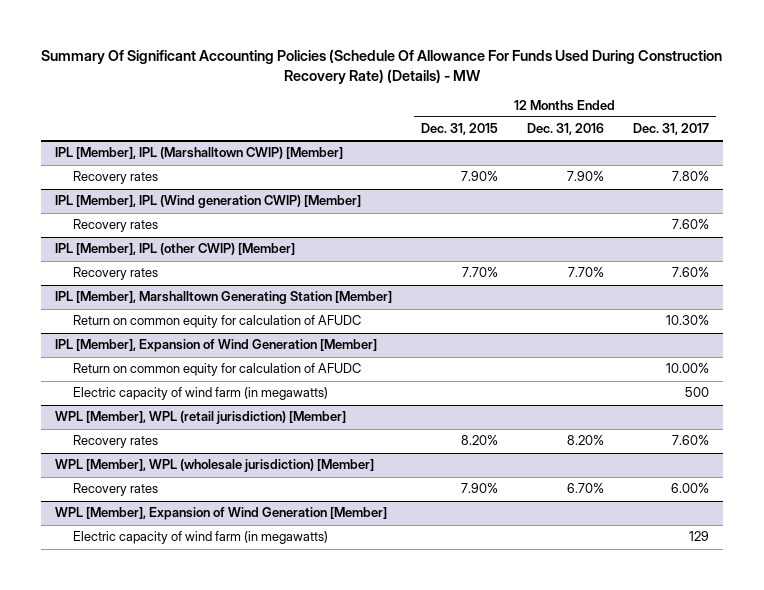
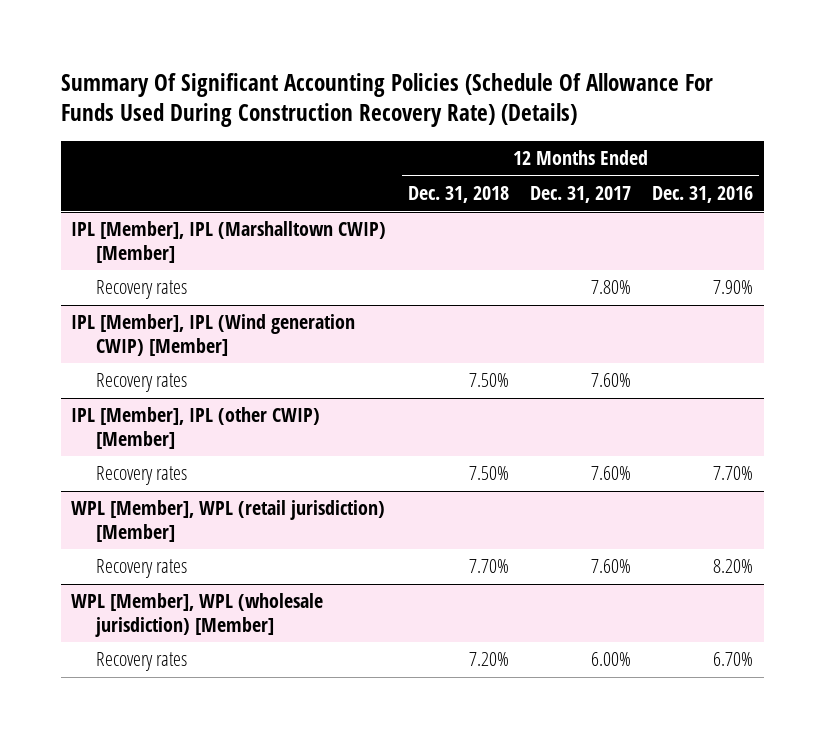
[41,48,723,84] Summary Of Significant Accounting Policies (Schedule Of Allowance For Funds Used During Construction Recovery Rate) (Details) - MW -> [60,73,713,128] Summary Of Significant Accounting Policies (Schedule Of Allowance For Funds Used During Construction Recovery Rate) (Details)
[421,123,499,136] Dec. 31, 2015 -> none
none -> [407,186,509,204] Dec. 31, 2018
[55,291,393,305] IPL [Member], Marshalltown Generating Station [Member] -> none
[73,315,362,329] Return on common equity for calculation of AFUDC -> none
[55,339,378,353] IPL [Member], Expansion of Wind Generation [Member] -> none
[73,363,362,377] Return on common equity for calculation of AFUDC -> none
[73,387,329,401] Electric capacity of wind farm (in megawatts) -> none
[55,507,388,521] WPL [Member], Expansion of Wind Generation [Member] -> none
[73,531,329,545] Electric capacity of wind farm (in megawatts) -> none

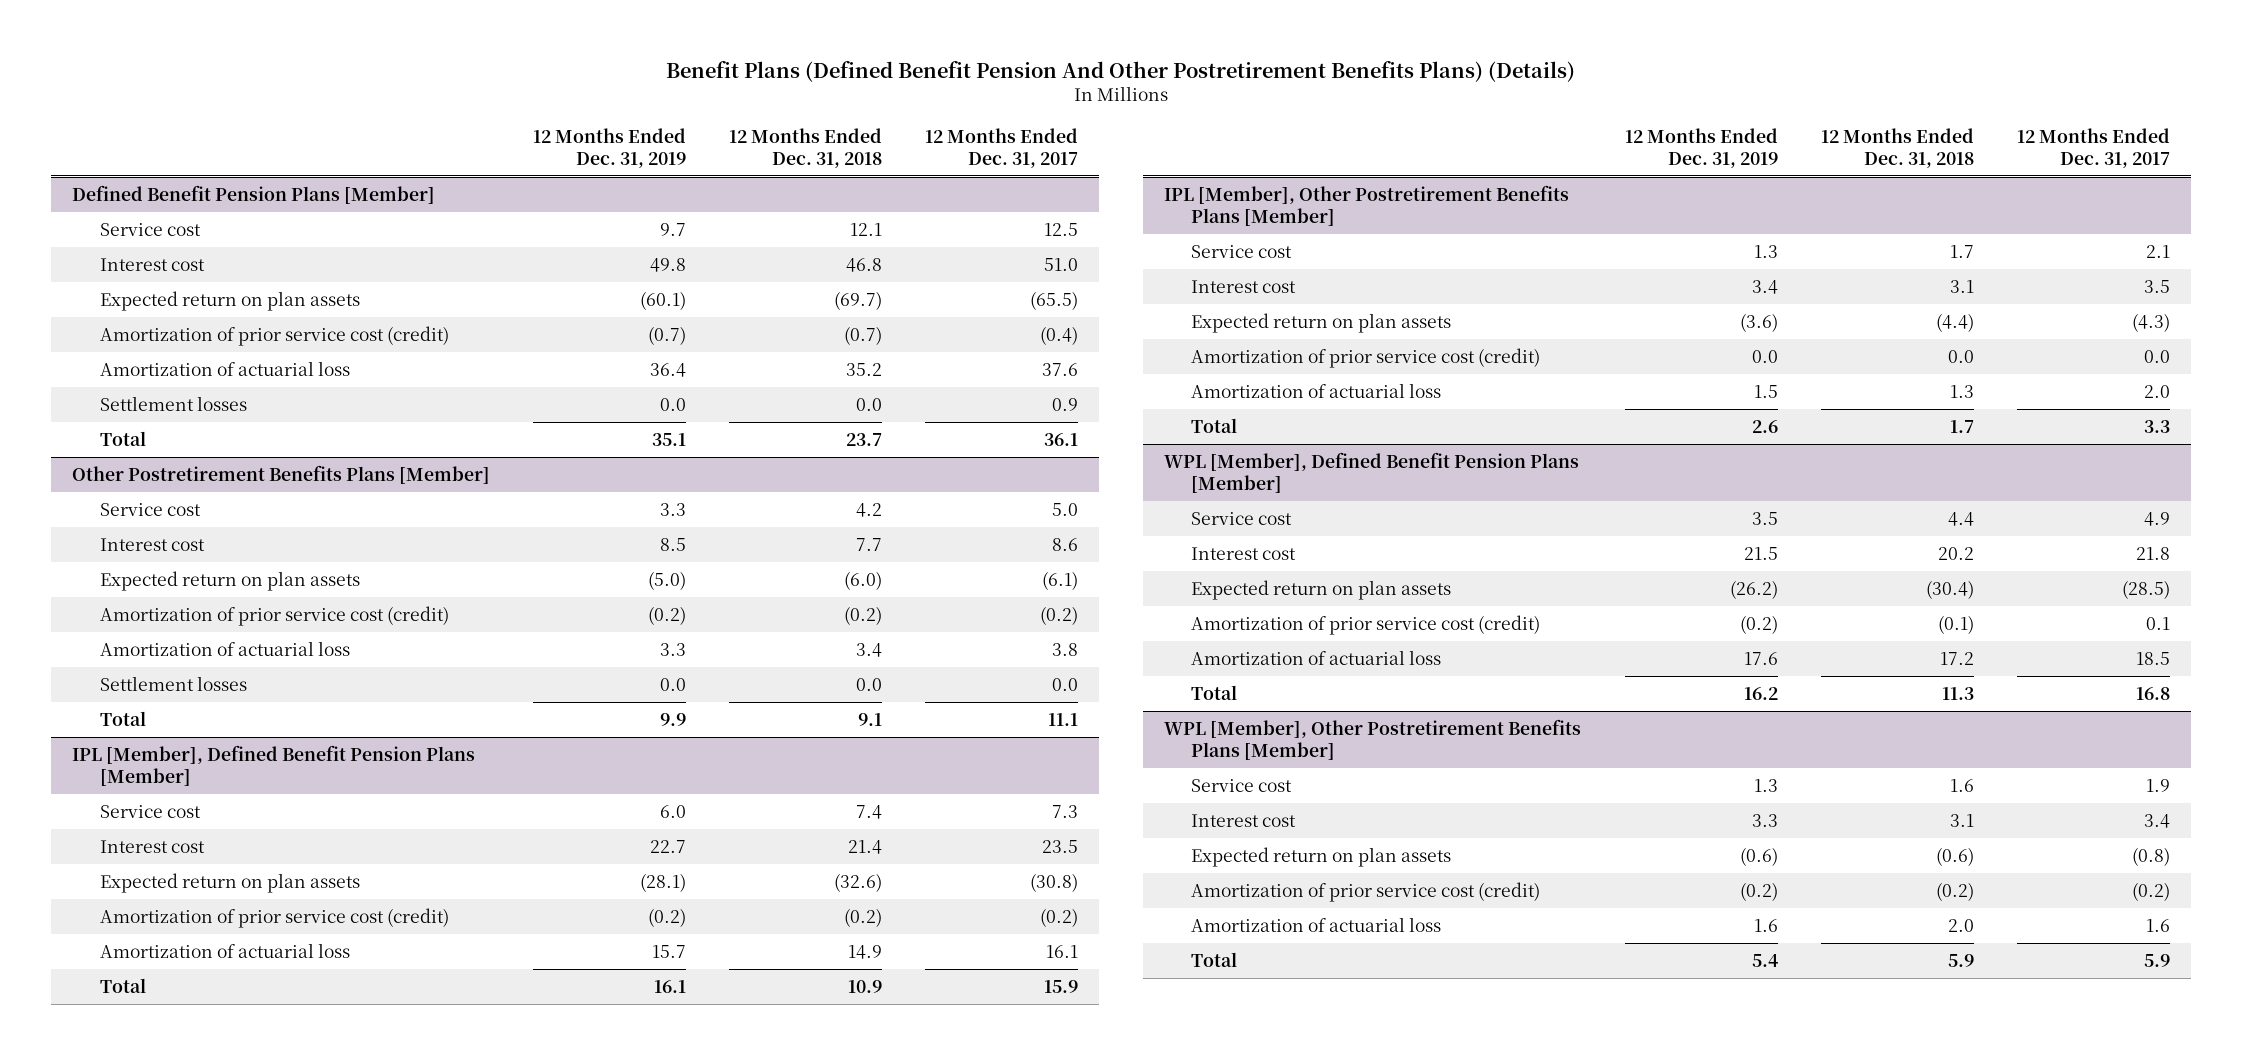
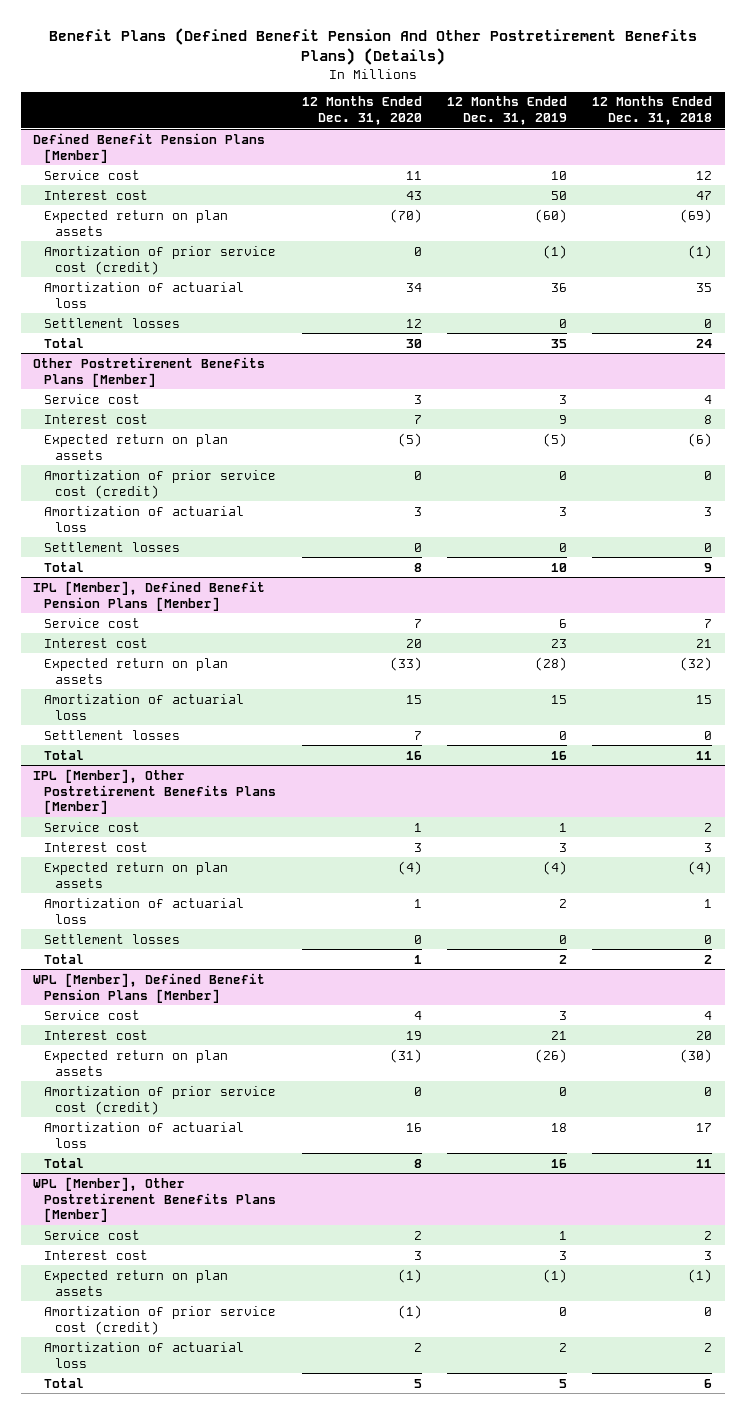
[924,127,1078,168] 12 Months Ended Dec. 31, 2017 -> none
none -> [301,96,422,126] 12 Months Ended Dec. 31, 2020
[660,222,687,236] 9.7 -> [551,170,568,180] 10
[849,222,882,236] 12.1 -> [696,170,713,180] 12
[650,257,687,272] 49.8 -> [551,190,568,200] 50
[845,257,882,272] 46.8 -> [696,190,713,200] 47
[640,290,687,310] (60.1) -> [535,208,568,223] (60)
[833,290,882,310] (69.7) -> [680,208,713,223] (69)
[648,325,687,345] (0.7) -> [543,244,568,259] (1)
[843,325,882,345] (0.7) -> [688,244,713,259] (1)
[650,362,687,377] 36.4 -> [551,282,568,292] 36
[845,362,882,376] 35.2 -> [696,282,713,292] 35
[660,397,687,411] 0.0 -> [559,318,568,328] 0
[855,397,882,411] 0.0 -> [704,318,713,328] 0
[652,432,687,446] 35.1 -> [551,338,568,348] 35
[845,432,882,446] 23.7 -> [696,338,713,348] 24
[660,502,687,516] 3.3 -> [559,394,568,404] 3
[855,502,882,517] 4.2 -> [704,394,713,404] 4
[660,537,687,551] 8.5 -> [559,414,568,424] 9
[855,537,882,551] 7.7 -> [704,414,713,424] 8
[648,570,687,590] (5.0) -> [543,432,568,447] (5)
[843,570,882,590] (6.0) -> [688,432,713,447] (6)
[648,605,687,625] (0.2) -> [559,470,568,480] 0
[843,605,882,625] (0.2) -> [704,470,713,480] 0
[660,642,687,656] 3.3 -> [559,506,568,516] 3
[855,642,882,657] 3.4 -> [704,506,713,516] 3
[660,677,687,691] 0.0 -> [559,542,568,552] 0
[855,677,882,691] 0.0 -> [704,542,713,552] 0
[660,712,687,726] 9.9 -> [551,562,568,572] 10
[857,712,882,726] 9.1 -> [704,562,713,572] 9
[99,907,449,928] Amortization of prior service cost (credit) -> none
[660,804,687,818] 6.0 -> [559,618,568,628] 6
[855,804,882,819] 7.4 -> [704,618,713,628] 7
[650,839,687,853] 22.7 -> [551,638,568,648] 23
[847,839,882,854] 21.4 -> [696,638,713,648] 21
[640,872,687,892] (28.1) -> [535,656,568,671] (28)
[833,872,882,892] (32.6) -> [680,656,713,671] (32)
[652,944,687,958] 15.7 -> [551,694,568,704] 15
[847,944,882,959] 14.9 -> [696,694,713,704] 15
none -> [44,729,181,740] Settlement losses
[654,979,687,993] 16.1 -> [551,750,568,760] 16
[847,979,882,993] 10.9 -> [696,750,713,760] 11
[1191,347,1541,368] Amortization of prior service cost (credit) -> none
[1753,244,1778,258] 1.3 -> [559,822,568,832] 1
[1949,244,1974,258] 1.7 -> [704,822,713,832] 2
[1751,279,1778,294] 3.4 -> [559,842,568,852] 3
[1949,279,1974,293] 3.1 -> [704,842,713,852] 3
[1739,312,1778,332] (3.6) -> [543,860,568,875] (4)
[1935,312,1974,332] (4.4) -> [688,860,713,875] (4)
[1753,384,1778,398] 1.5 -> [559,898,568,908] 2
[1949,384,1974,398] 1.3 -> [704,898,713,908] 1
none -> [44,933,181,944] Settlement losses
[1751,419,1778,433] 2.6 -> [559,954,568,964] 2
[1949,419,1974,433] 1.7 -> [704,954,713,964] 2
[1751,511,1778,525] 3.5 -> [559,1010,568,1020] 3
[1947,511,1974,526] 4.4 -> [704,1010,713,1020] 4
[1743,546,1778,560] 21.5 -> [551,1030,568,1040] 21
[1937,546,1974,560] 20.2 -> [696,1030,713,1040] 20
[1729,579,1778,599] (26.2) -> [535,1048,568,1063] (26)
[1925,579,1974,599] (30.4) -> [680,1048,713,1063] (30)
[1739,614,1778,634] (0.2) -> [559,1086,568,1096] 0
[1937,614,1974,634] (0.1) -> [704,1086,713,1096] 0
[1743,651,1778,665] 17.6 -> [551,1122,568,1132] 18
[1939,651,1974,665] 17.2 -> [696,1122,713,1132] 17
[1743,686,1778,700] 16.2 -> [551,1158,568,1168] 16
[1941,686,1974,700] 11.3 -> [696,1158,713,1168] 11
[1753,778,1778,792] 1.3 -> [559,1230,568,1240] 1
[1949,778,1974,792] 1.6 -> [704,1230,713,1240] 2
[1751,813,1778,827] 3.3 -> [559,1250,568,1260] 3
[1949,813,1974,827] 3.1 -> [704,1250,713,1260] 3
[1739,846,1778,866] (0.6) -> [543,1268,568,1283] (1)
[1935,846,1974,866] (0.6) -> [688,1268,713,1283] (1)
[1739,881,1778,901] (0.2) -> [559,1306,568,1316] 0
[1935,881,1974,901] (0.2) -> [704,1306,713,1316] 0
[1753,918,1778,932] 1.6 -> [559,1342,568,1352] 2
[1947,918,1974,932] 2.0 -> [704,1342,713,1352] 2
[1751,953,1778,967] 5.4 -> [559,1378,568,1388] 5
[1947,953,1974,967] 5.9 -> [704,1378,713,1388] 6

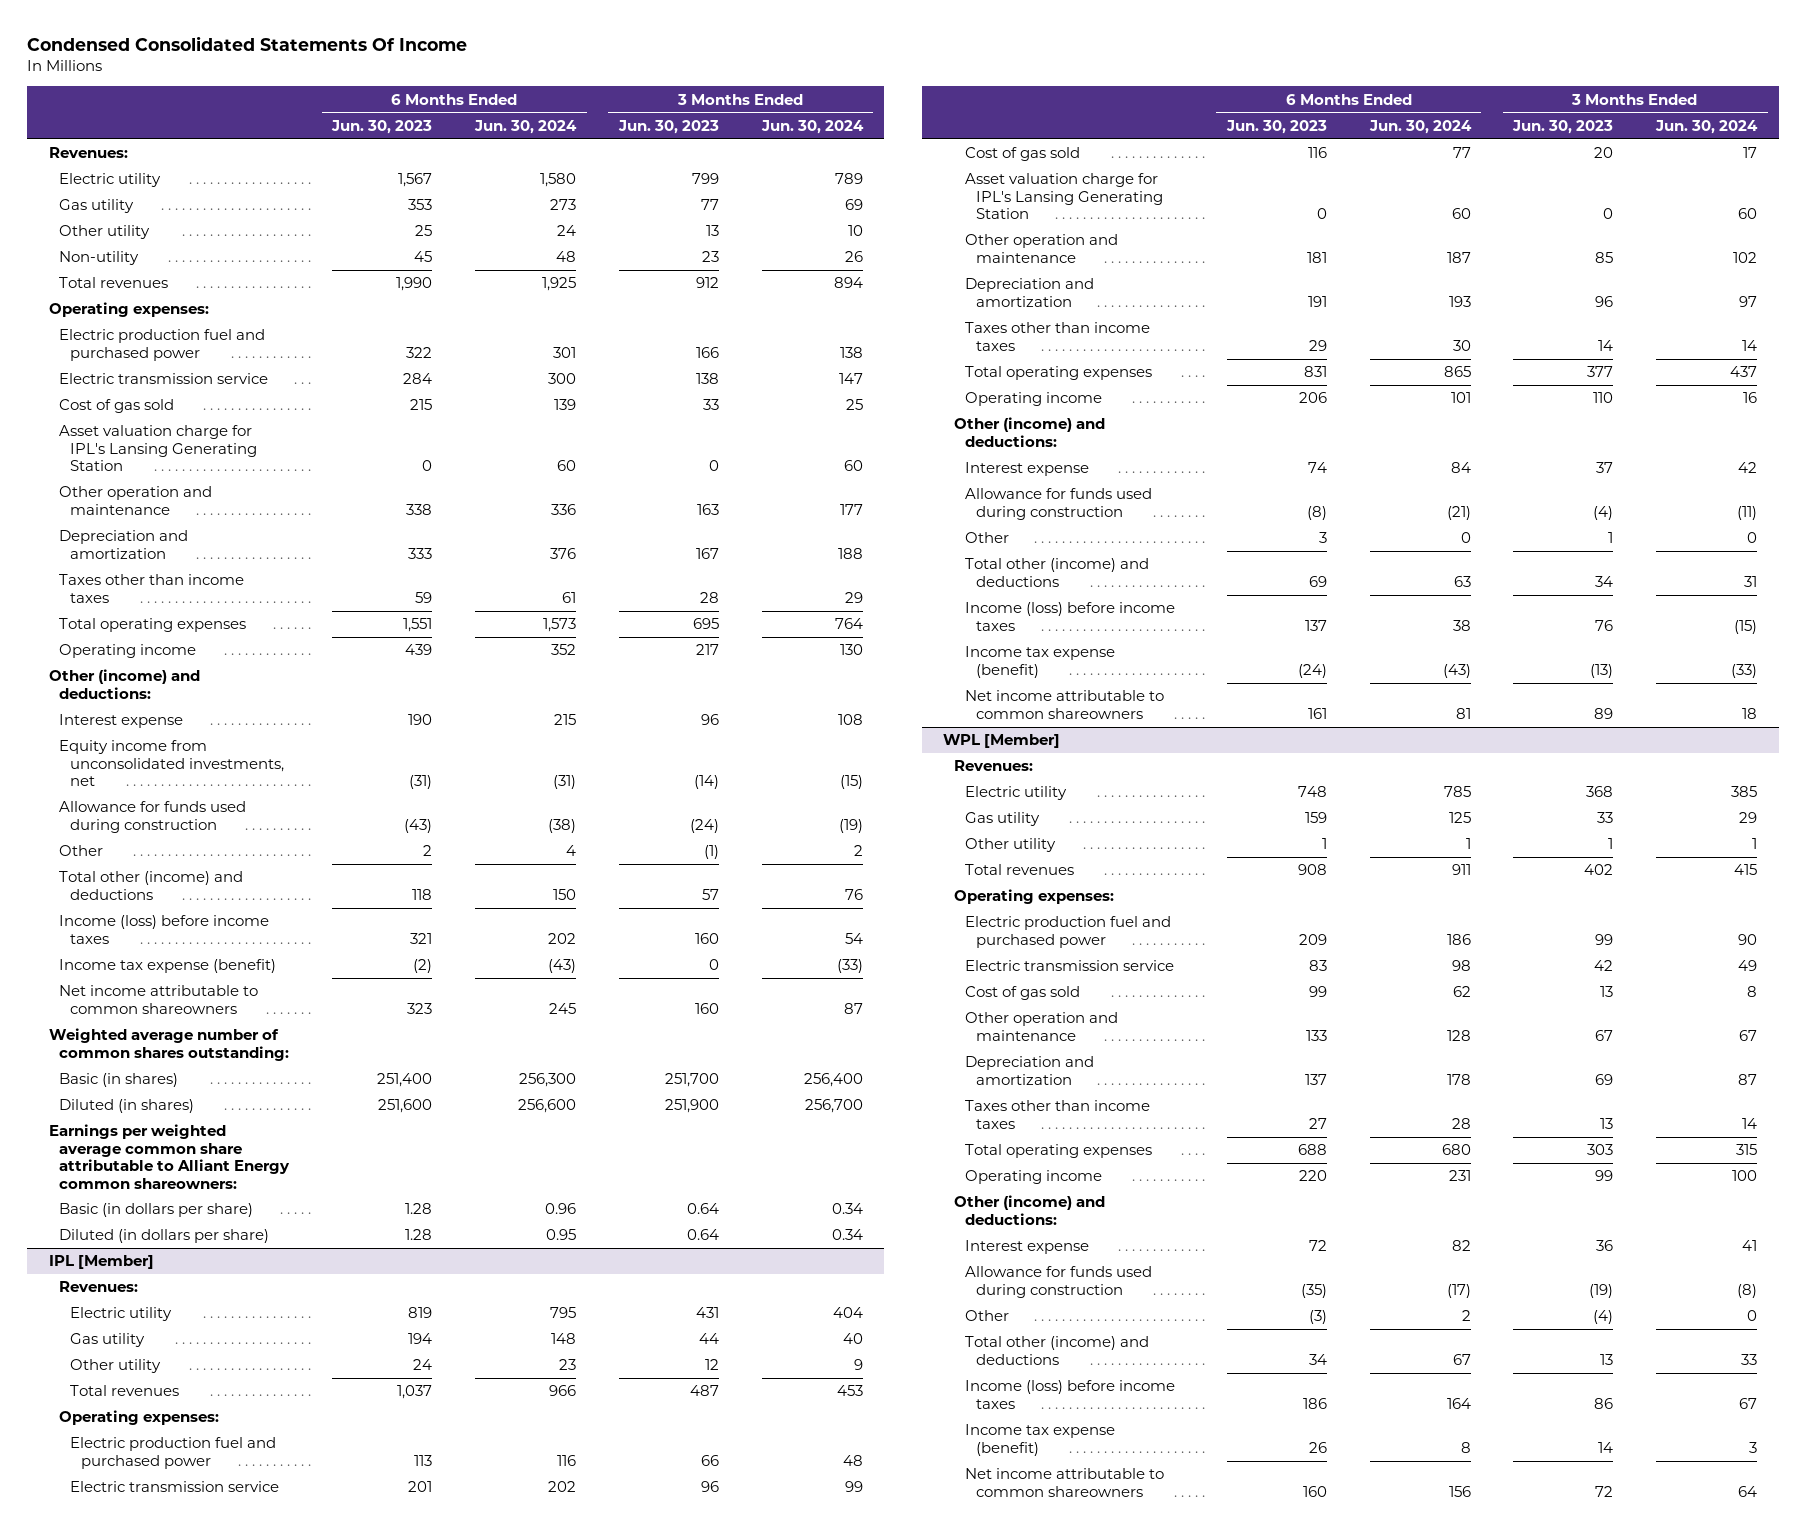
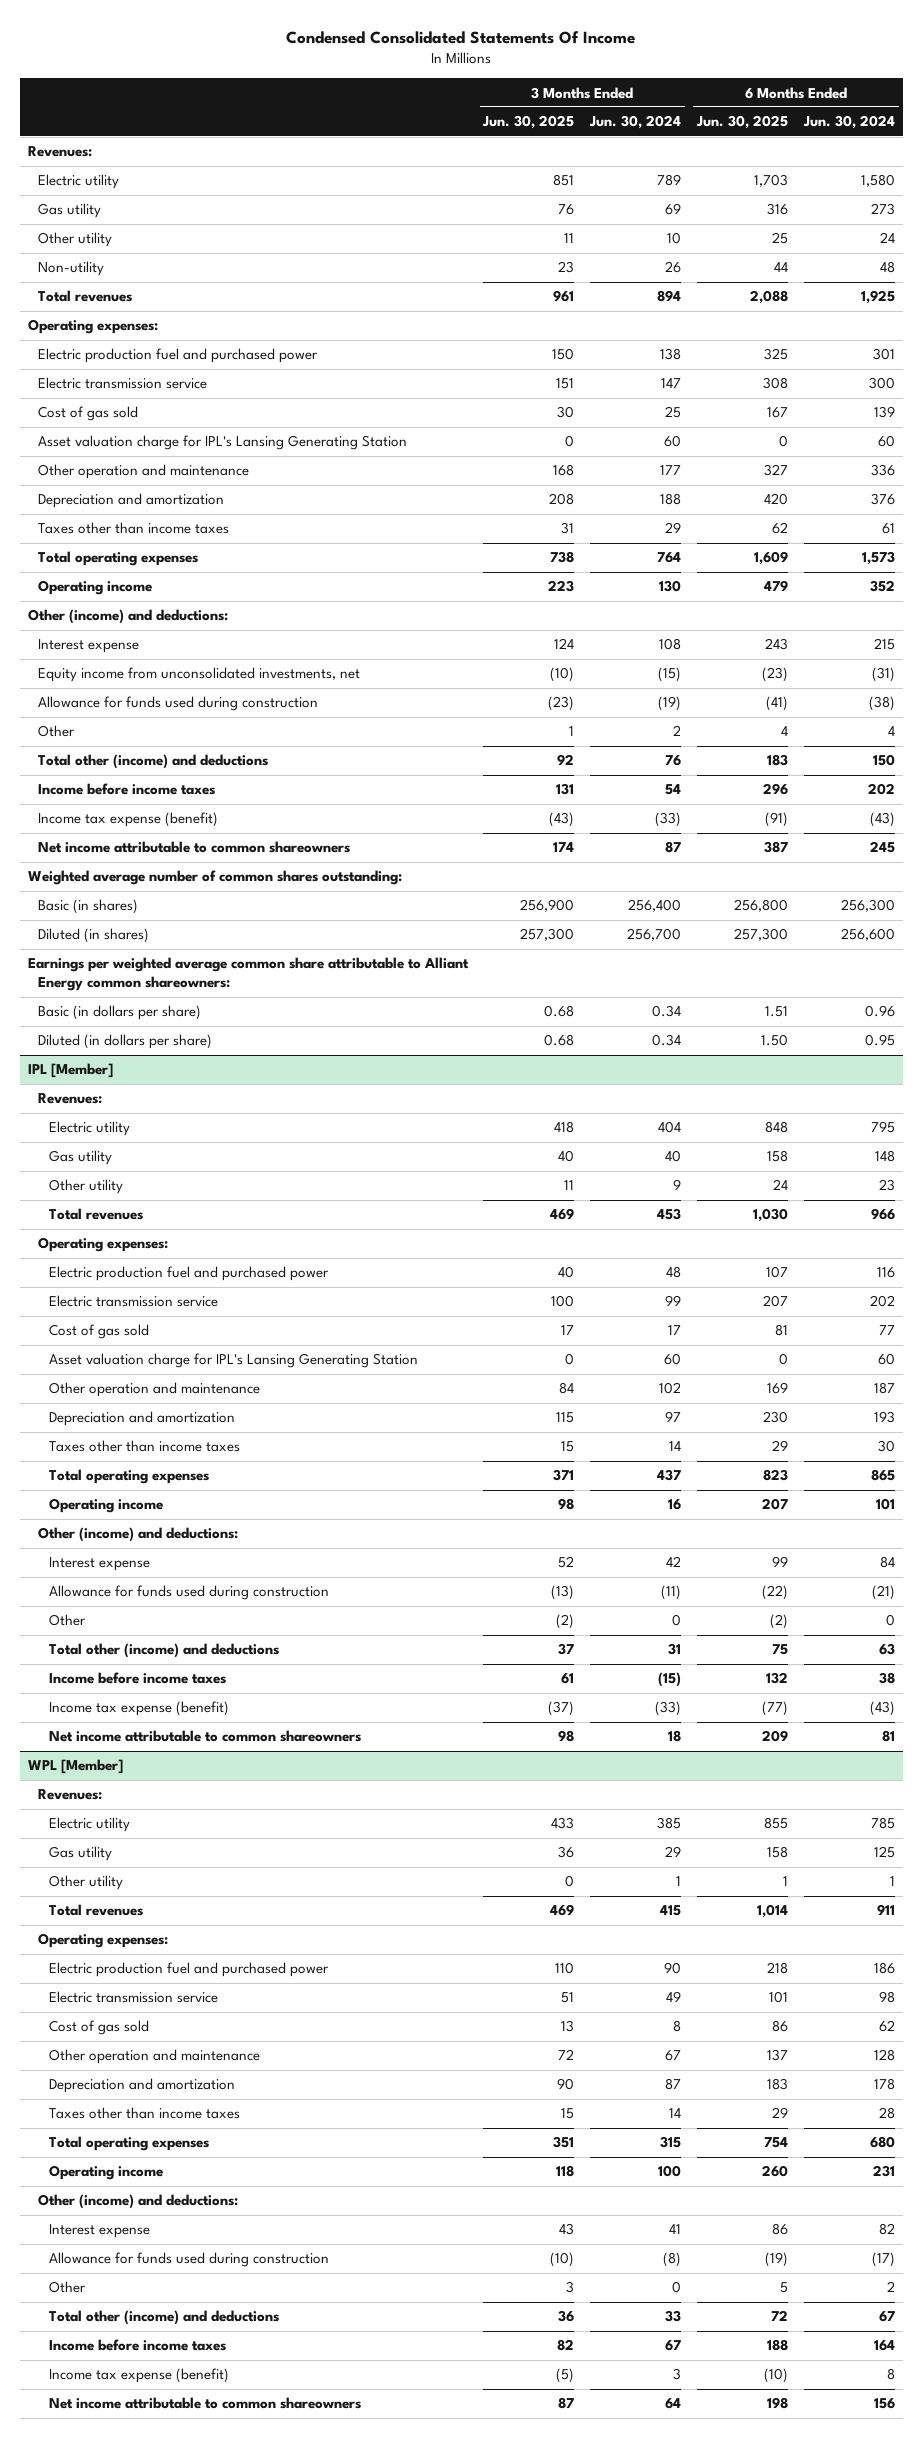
[331,119,433,134] Jun. 30, 2023 -> none
[617,119,719,134] Jun. 30, 2023 -> none
none -> [482,115,575,130] Jun. 30, 2025
none -> [696,115,789,130] Jun. 30, 2025
[59,915,270,944] Income (loss) before income taxes -> [38,783,216,796] Income before income taxes
[964,602,1175,631] Income (loss) before income taxes -> [48,1672,226,1685] Income before income taxes
[964,1380,1175,1409] Income (loss) before income taxes -> [48,2339,226,2352] Income before income taxes

